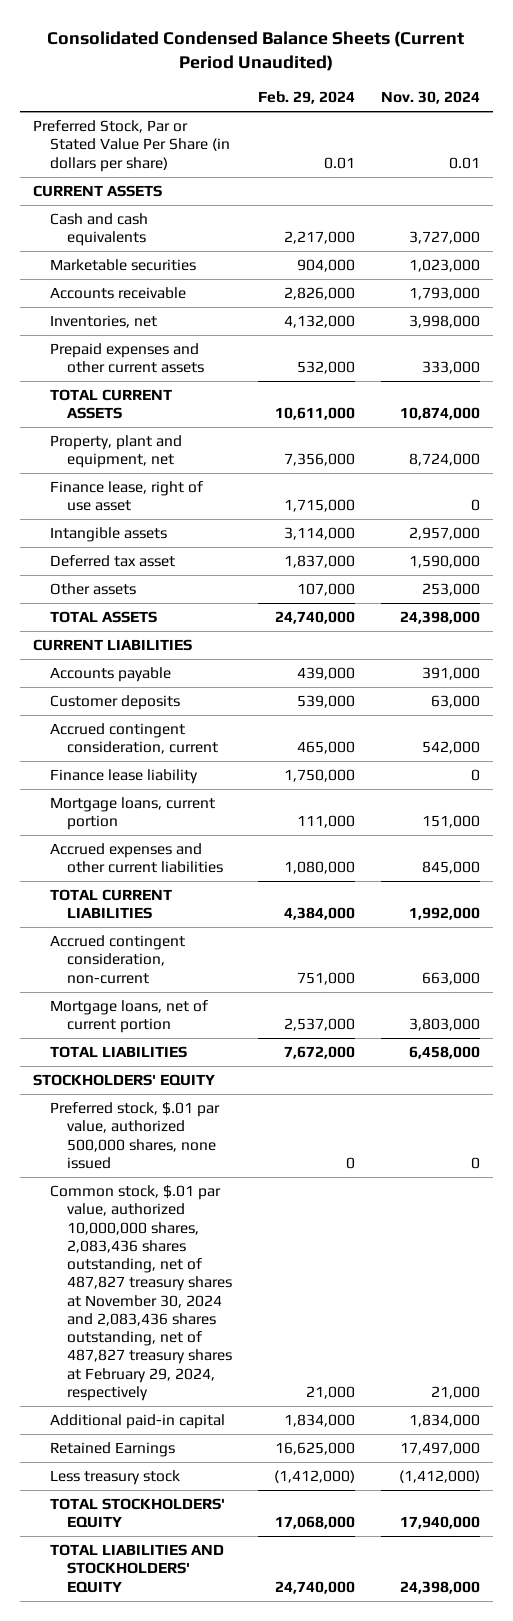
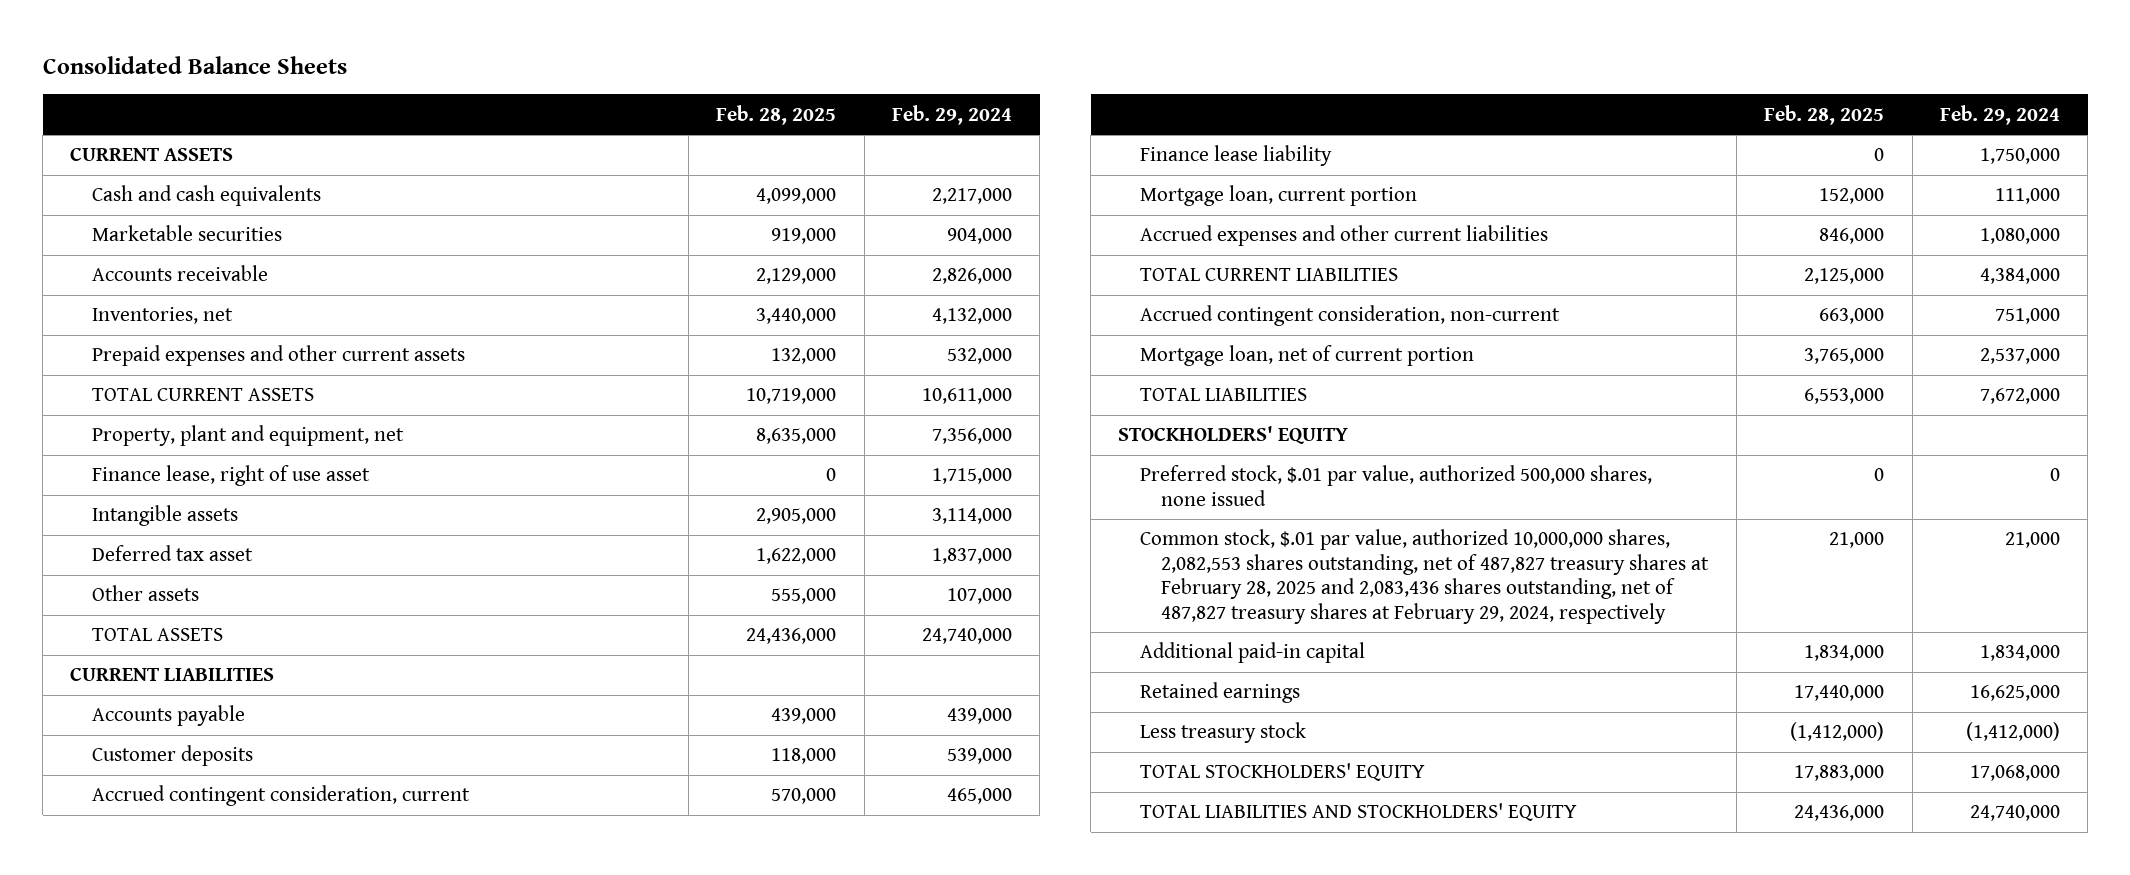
[47,30,465,71] Consolidated Condensed Balance Sheets (Current Period Unaudited) -> [42,56,347,75] Consolidated Balance Sheets
[380,91,480,105] Nov. 30, 2024 -> none
none -> [716,104,837,125] Feb. 28, 2025
[32,120,230,172] Preferred Stock, Par or Stated Value Per Share (in dollars per share) -> none
[49,797,215,831] Mortgage loans, current portion -> [1139,185,1417,207] Mortgage loan, current portion
[49,1000,208,1034] Mortgage loans, net of current portion -> [1139,345,1474,367] Mortgage loan, net of current portion
[49,1185,232,1402] Common stock, $.01 par value, authorized 10,000,000 shares, 2,083,436 shares outstanding, net of 487,827 treasury shares at November 30, 2024 and 2,083,436 shares outstanding, net of 487,827 treasury shares at February 29, 2024, respectively -> [1139,529,1710,624] Common stock, $.01 par value, authorized 10,000,000 shares, 2,082,553 shares outstanding, net of 487,827 treasury shares at February 28, 2025 and 2,083,436 shares outstanding, net of 487,827 treasury shares at February 29, 2024, respectively
[49,1442,175,1458] Retained Earnings -> [1139,682,1300,704] Retained earnings

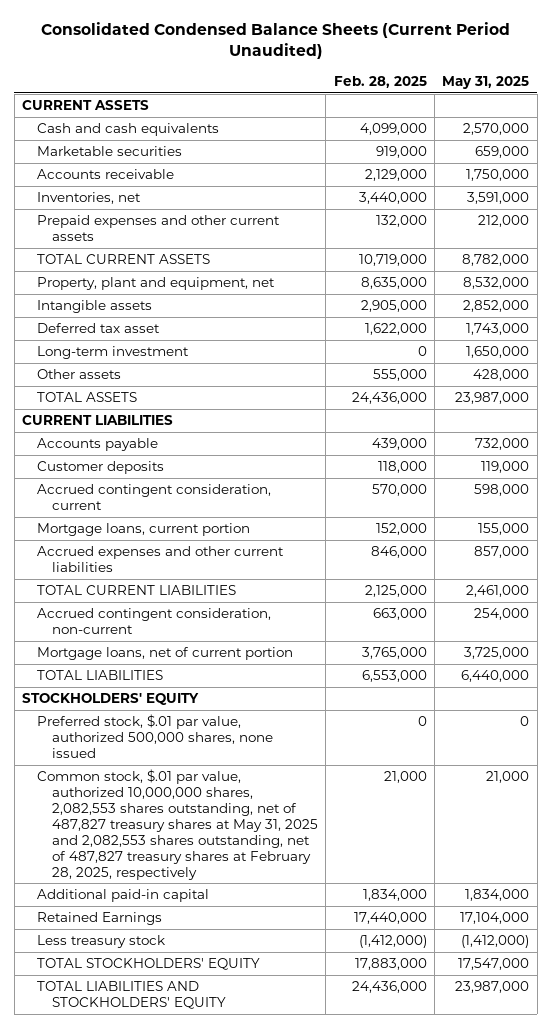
[42,56,347,75] Consolidated Balance Sheets -> [40,22,510,60] Consolidated Condensed Balance Sheets (Current Period Unaudited)
[891,104,1012,125] Feb. 29, 2024 -> none
none -> [442,76,530,90] May 31, 2025
[91,465,370,487] Finance lease, right of use asset -> none
none -> [36,346,189,360] Long-term investment
[1139,145,1332,167] Finance lease liability -> none
[1139,185,1417,207] Mortgage loan, current portion -> [36,523,250,537] Mortgage loans, current portion
[1139,345,1474,367] Mortgage loan, net of current portion -> [36,647,293,661] Mortgage loans, net of current portion
[1139,529,1710,624] Common stock, $.01 par value, authorized 10,000,000 shares, 2,082,553 shares outstanding, net of 487,827 treasury shares at February 28, 2025 and 2,083,436 shares outstanding, net of 487,827 treasury shares at February 29, 2024, respectively -> [36,769,318,880] Common stock, $.01 par value, authorized 10,000,000 shares, 2,082,553 shares outstanding, net of 487,827 treasury shares at May 31, 2025 and 2,082,553 shares outstanding, net of 487,827 treasury shares at February 28, 2025, respectively
[1139,682,1300,704] Retained earnings -> [36,912,162,926] Retained Earnings

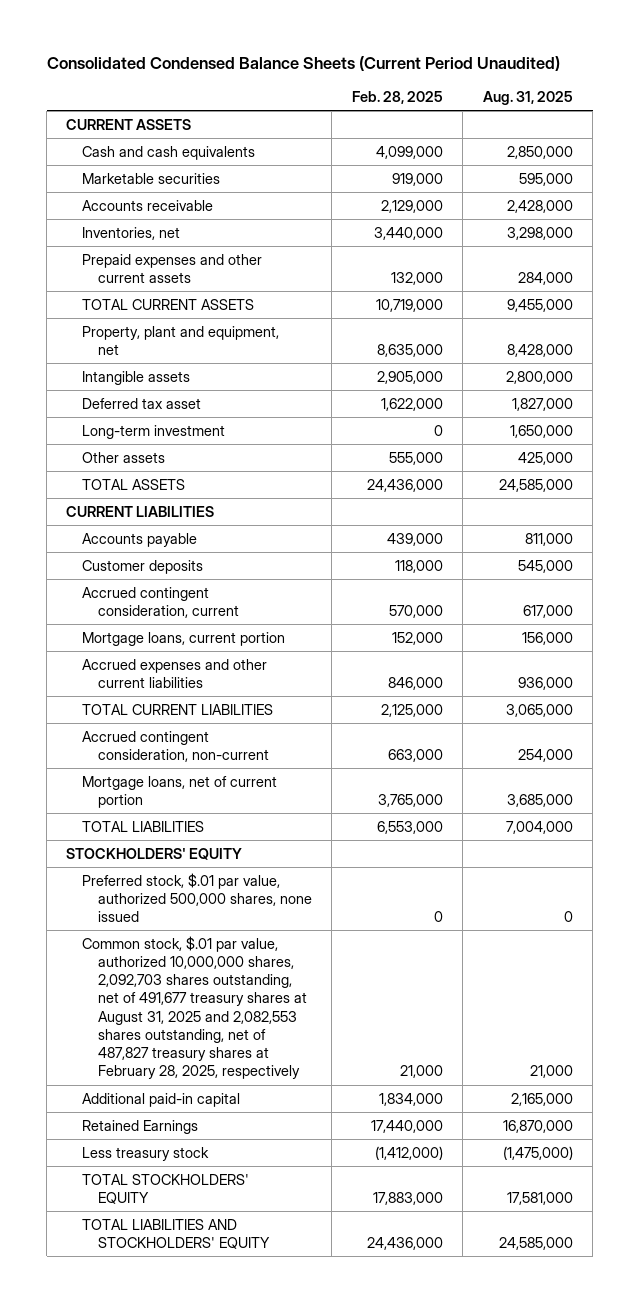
[442,76,530,90] May 31, 2025 -> none
none -> [482,91,573,106] Aug. 31, 2025
[36,769,318,880] Common stock, $.01 par value, authorized 10,000,000 shares, 2,082,553 shares outstanding, net of 487,827 treasury shares at May 31, 2025 and 2,082,553 shares outstanding, net of 487,827 treasury shares at February 28, 2025, respectively -> [82,935,307,1080] Common stock, $.01 par value, authorized 10,000,000 shares, 2,092,703 shares outstanding, net of 491,677 treasury shares at August 31, 2025 and 2,082,553 shares outstanding, net of 487,827 treasury shares at February 28, 2025, respectively

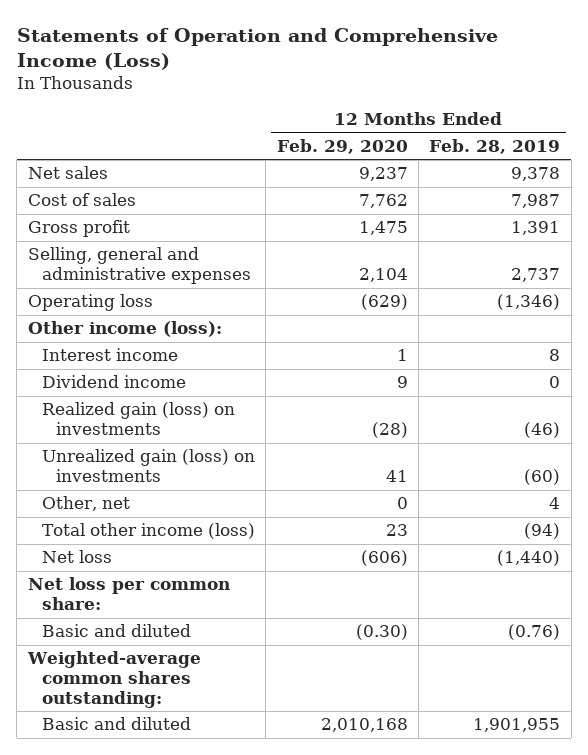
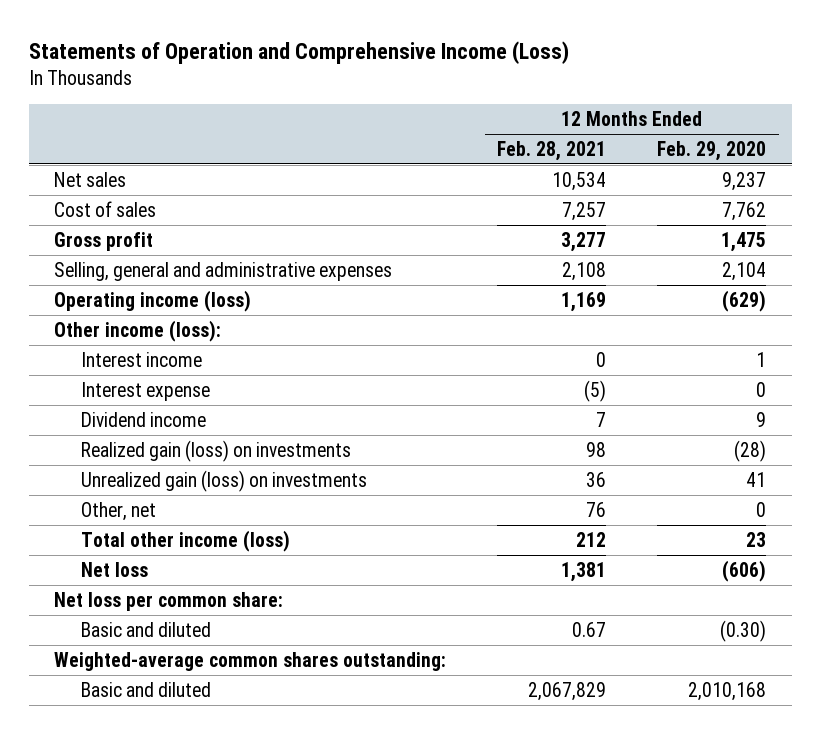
[429,138,561,154] Feb. 28, 2019 -> none
none -> [497,140,607,161] Feb. 28, 2021
[27,294,153,312] Operating loss -> [54,289,252,312] Operating income (loss)
none -> [80,381,210,401] Interest expense

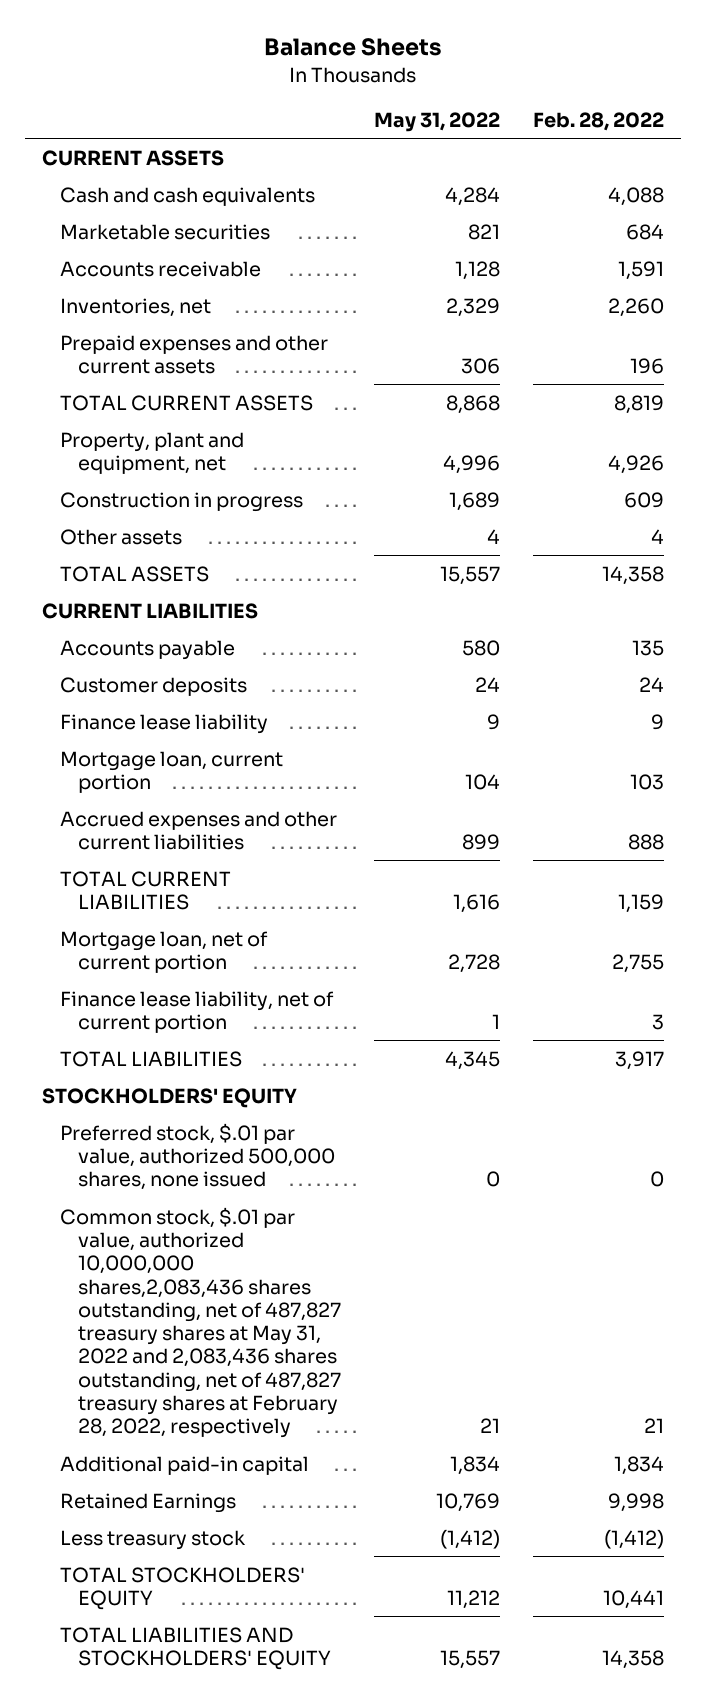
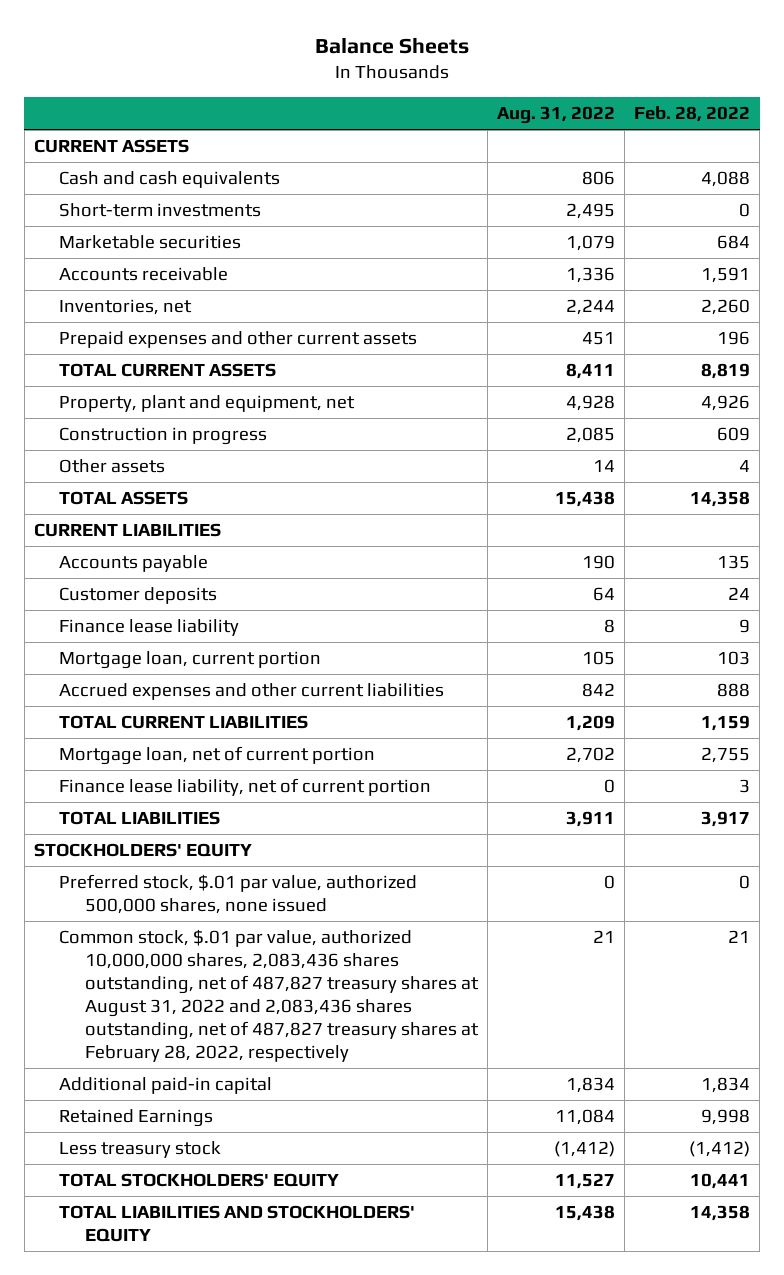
[374,111,501,132] May 31, 2022 -> none
none -> [496,106,615,125] Aug. 31, 2022
none -> [59,203,262,218] Short-term investments
[59,1206,341,1439] Common stock, $.01 par value, authorized 10,000,000 shares,2,083,436 shares outstanding, net of 487,827 treasury shares at May 31, 2022 and 2,083,436 shares outstanding, net of 487,827 treasury shares at February 28, 2022, respectively -> [59,929,479,1062] Common stock, $.01 par value, authorized 10,000,000 shares, 2,083,436 shares outstanding, net of 487,827 treasury shares at August 31, 2022 and 2,083,436 shares outstanding, net of 487,827 treasury shares at February 28, 2022, respectively

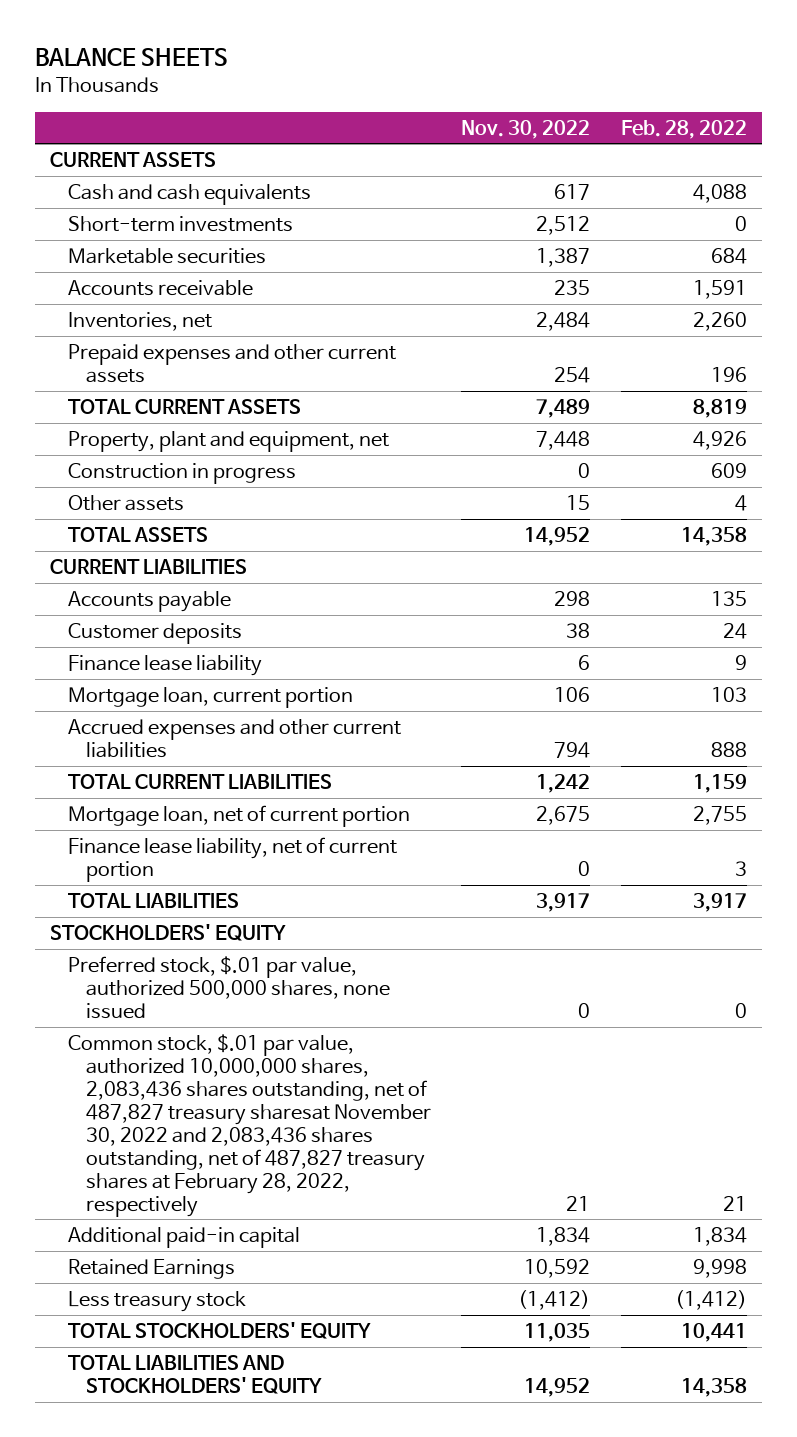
[315,37,470,55] Balance Sheets -> [34,48,228,67] BALANCE SHEETS
[496,106,615,125] Aug. 31, 2022 -> none
none -> [461,119,591,139] Nov. 30, 2022
[59,929,479,1062] Common stock, $.01 par value, authorized 10,000,000 shares, 2,083,436 shares outstanding, net of 487,827 treasury shares at August 31, 2022 and 2,083,436 shares outstanding, net of 487,827 treasury shares at February 28, 2022, respectively -> [67,1033,431,1217] Common stock, $.01 par value, authorized 10,000,000 shares, 2,083,436 shares outstanding, net of 487,827 treasury sharesat November 30, 2022 and 2,083,436 shares outstanding, net of 487,827 treasury shares at February 28, 2022, respectively

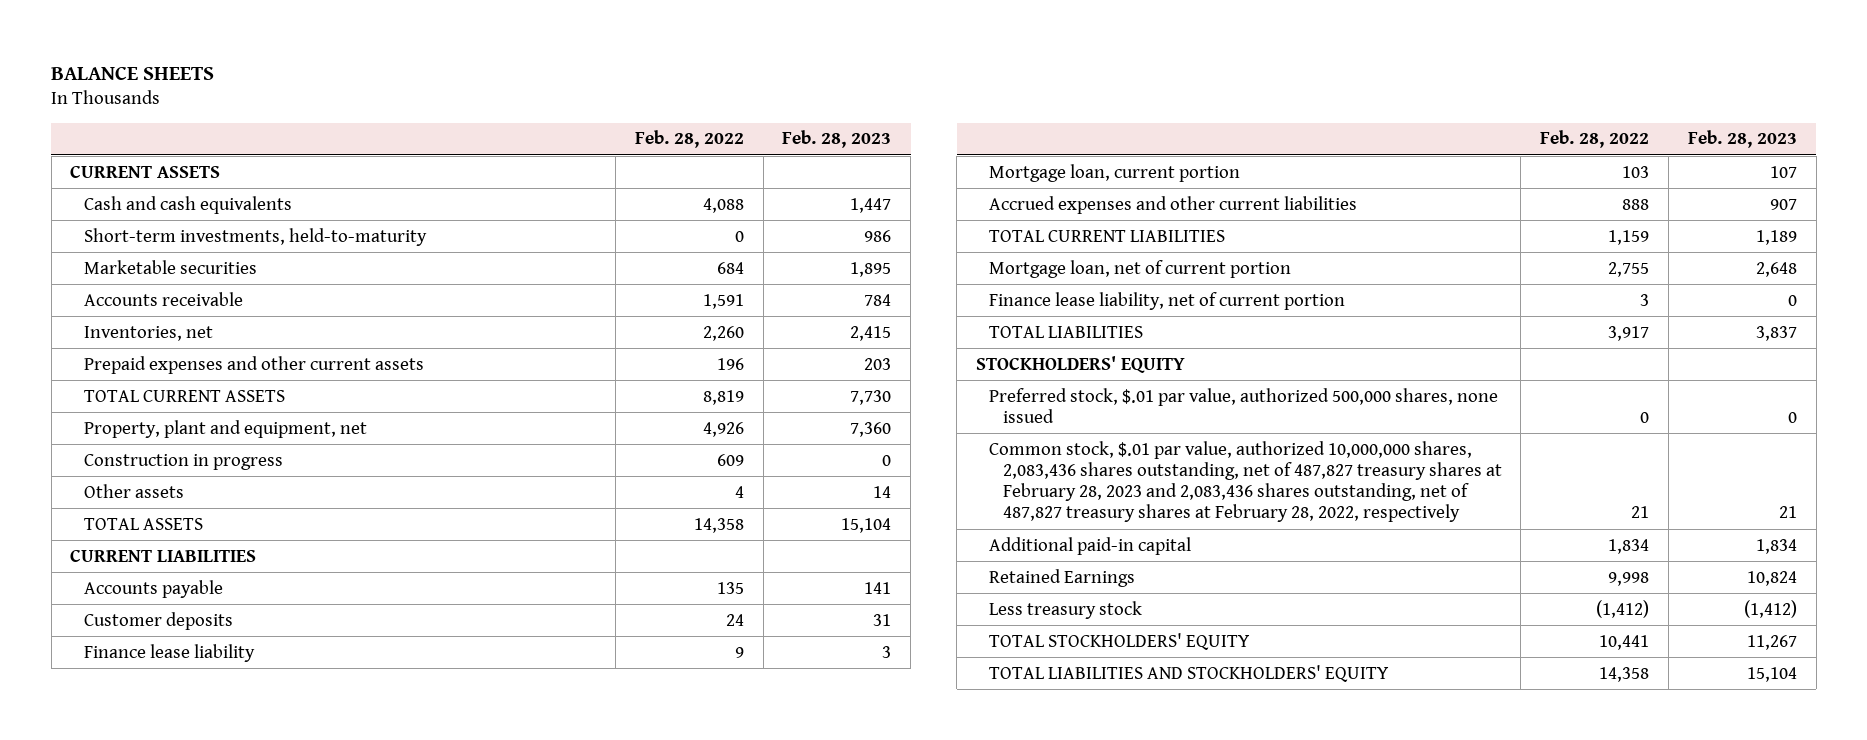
[461,119,591,139] Nov. 30, 2022 -> none
none -> [782,130,892,149] Feb. 28, 2023
[67,215,293,232] Short-term investments -> [83,227,427,246] Short-term investments, held-to-maturity
[67,1033,431,1217] Common stock, $.01 par value, authorized 10,000,000 shares, 2,083,436 shares outstanding, net of 487,827 treasury sharesat November 30, 2022 and 2,083,436 shares outstanding, net of 487,827 treasury shares at February 28, 2022, respectively -> [989,440,1502,523] Common stock, $.01 par value, authorized 10,000,000 shares, 2,083,436 shares outstanding, net of 487,827 treasury shares at February 28, 2023 and 2,083,436 shares outstanding, net of 487,827 treasury shares at February 28, 2022, respectively

